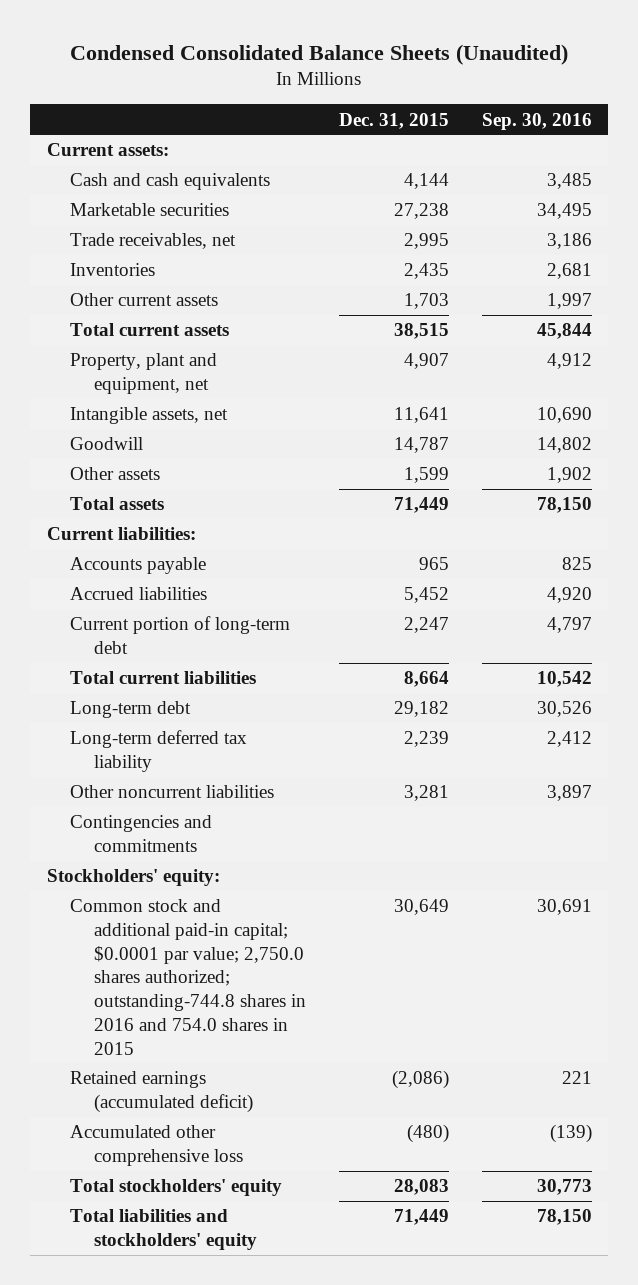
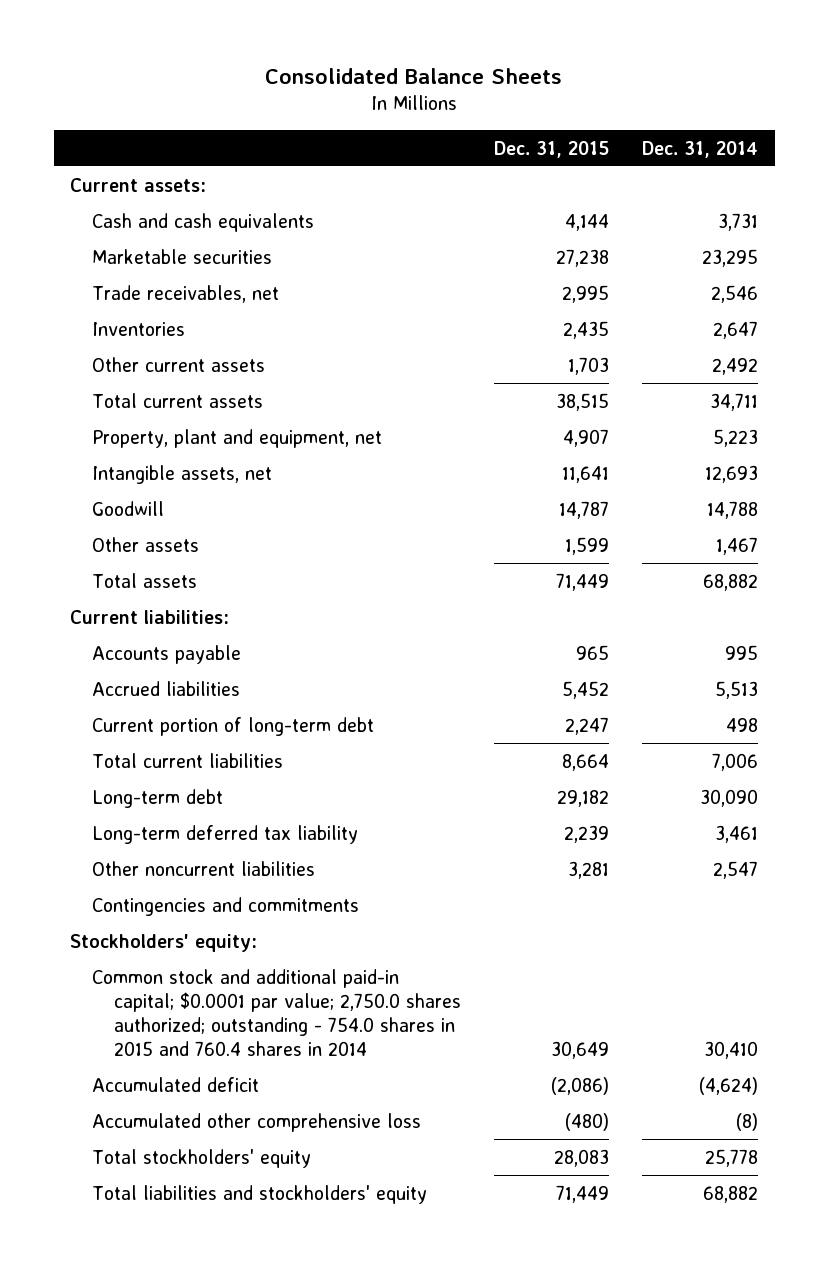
[70,43,569,65] Condensed Consolidated Balance Sheets (Unaudited) -> [265,67,563,84] Consolidated Balance Sheets
[481,112,592,130] Sep. 30, 2016 -> none
none -> [642,140,759,158] Dec. 31, 2014
[70,899,307,1055] Common stock and additional paid-in capital; $0.0001 par value; 2,750.0 shares authorized; outstanding-744.8 shares in 2016 and 754.0 shares in 2015 -> [92,968,462,1056] Common stock and additional paid-in capital; $0.0001 par value; 2,750.0 shares authorized; outstanding - 754.0 shares in 2015 and 760.4 shares in 2014
[70,1071,254,1113] Retained earnings (accumulated deficit) -> [92,1076,260,1092] Accumulated deficit

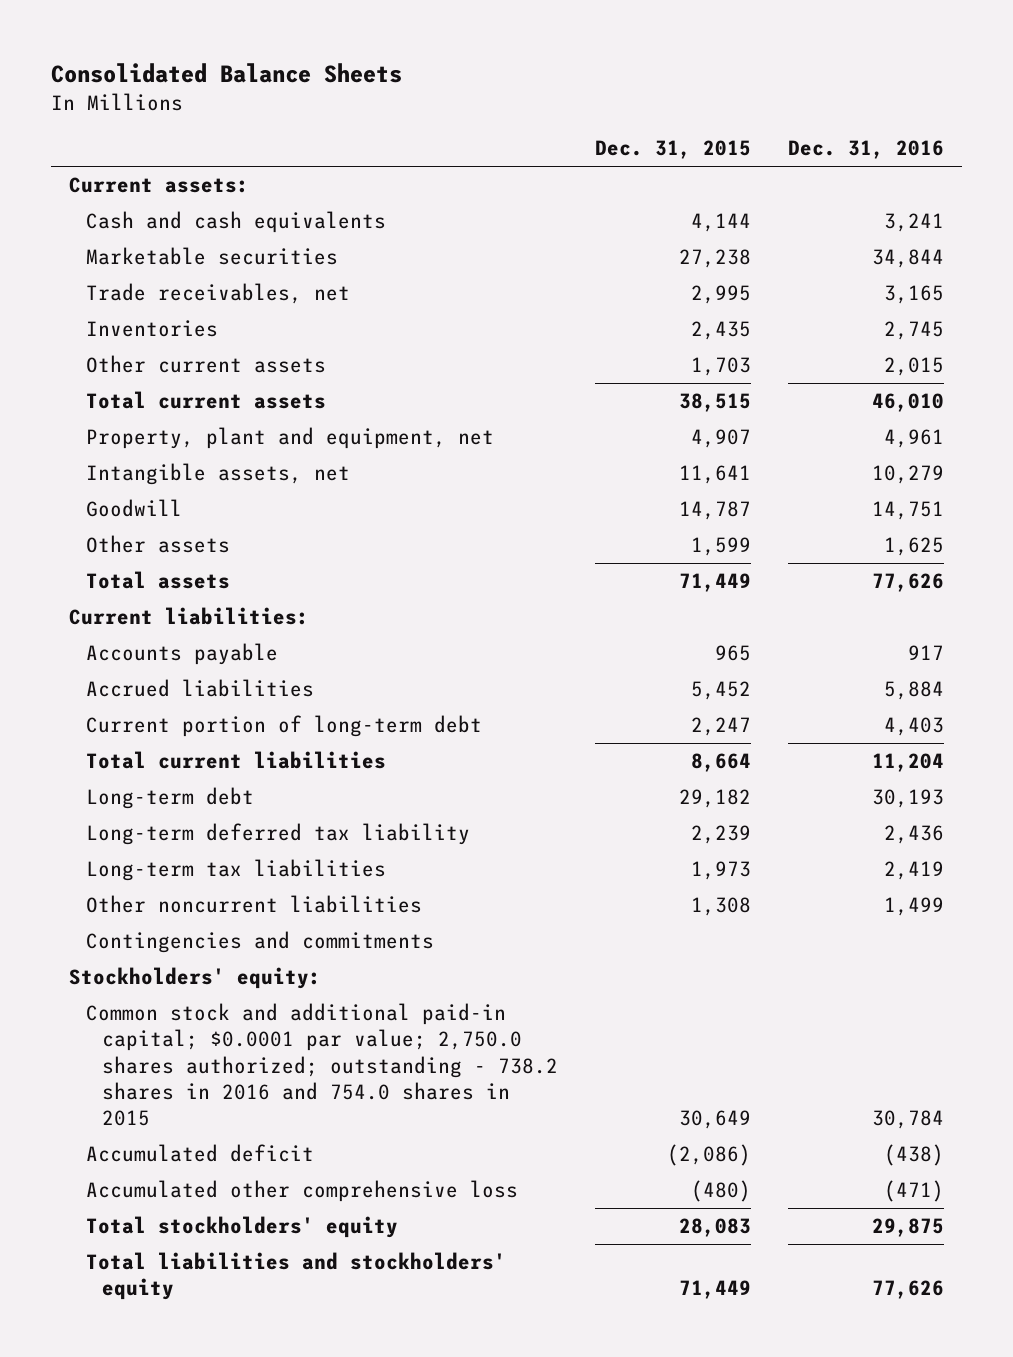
[642,140,759,158] Dec. 31, 2014 -> none
none -> [787,140,944,160] Dec. 31, 2016
none -> [85,859,386,882] Long-term tax liabilities
[568,860,610,879] 3,281 -> [690,897,751,917] 1,308
[92,968,462,1056] Common stock and additional paid-in capital; $0.0001 par value; 2,750.0 shares authorized; outstanding - 754.0 shares in 2015 and 760.4 shares in 2014 -> [85,1003,558,1127] Common stock and additional paid-in capital; $0.0001 par value; 2,750.0 shares authorized; outstanding - 738.2 shares in 2016 and 754.0 shares in 2015

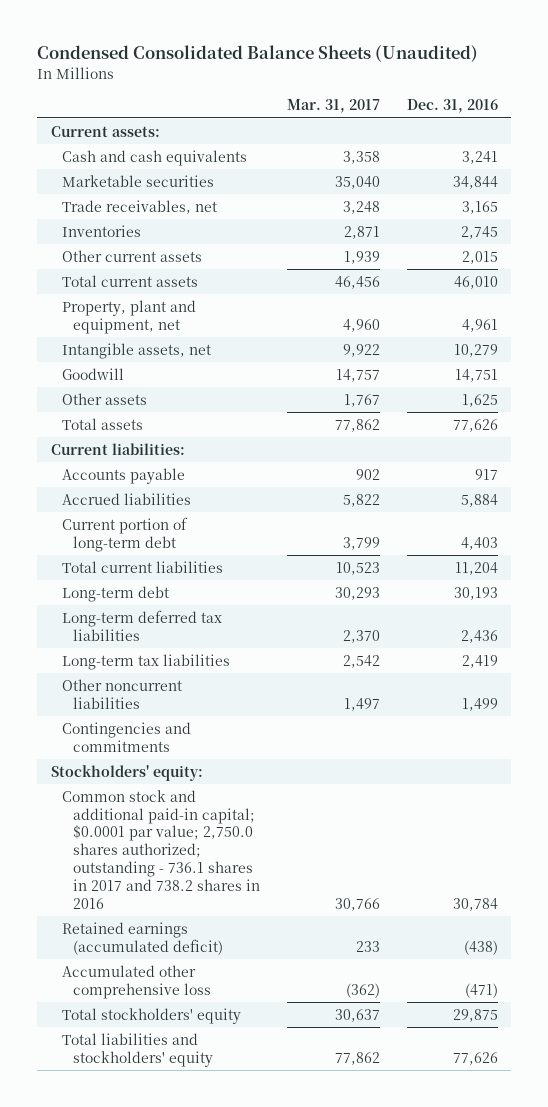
[50,63,402,84] Consolidated Balance Sheets -> [37,45,479,63] Condensed Consolidated Balance Sheets (Unaudited)
[594,140,751,160] Dec. 31, 2015 -> none
none -> [286,99,380,114] Mar. 31, 2017
[85,823,470,846] Long-term deferred tax liability -> [61,609,222,641] Long-term deferred tax liabilities
[85,1003,558,1127] Common stock and additional paid-in capital; $0.0001 par value; 2,750.0 shares authorized; outstanding - 738.2 shares in 2016 and 754.0 shares in 2015 -> [61,789,260,909] Common stock and additional paid-in capital; $0.0001 par value; 2,750.0 shares authorized; outstanding - 736.1 shares in 2017 and 738.2 shares in 2016
[85,1144,314,1163] Accumulated deficit -> [61,921,223,955] Retained earnings (accumulated deficit)

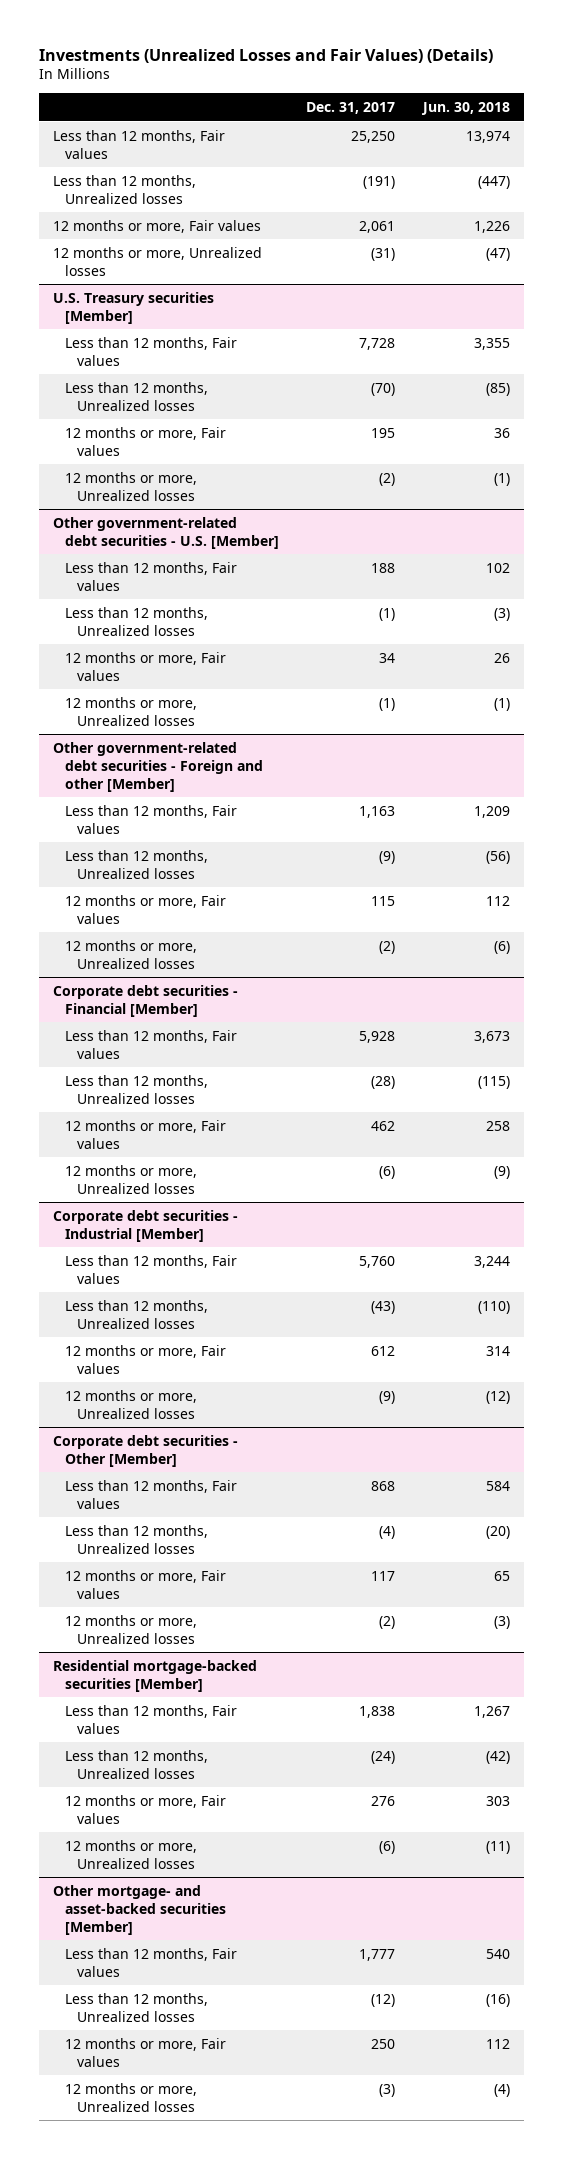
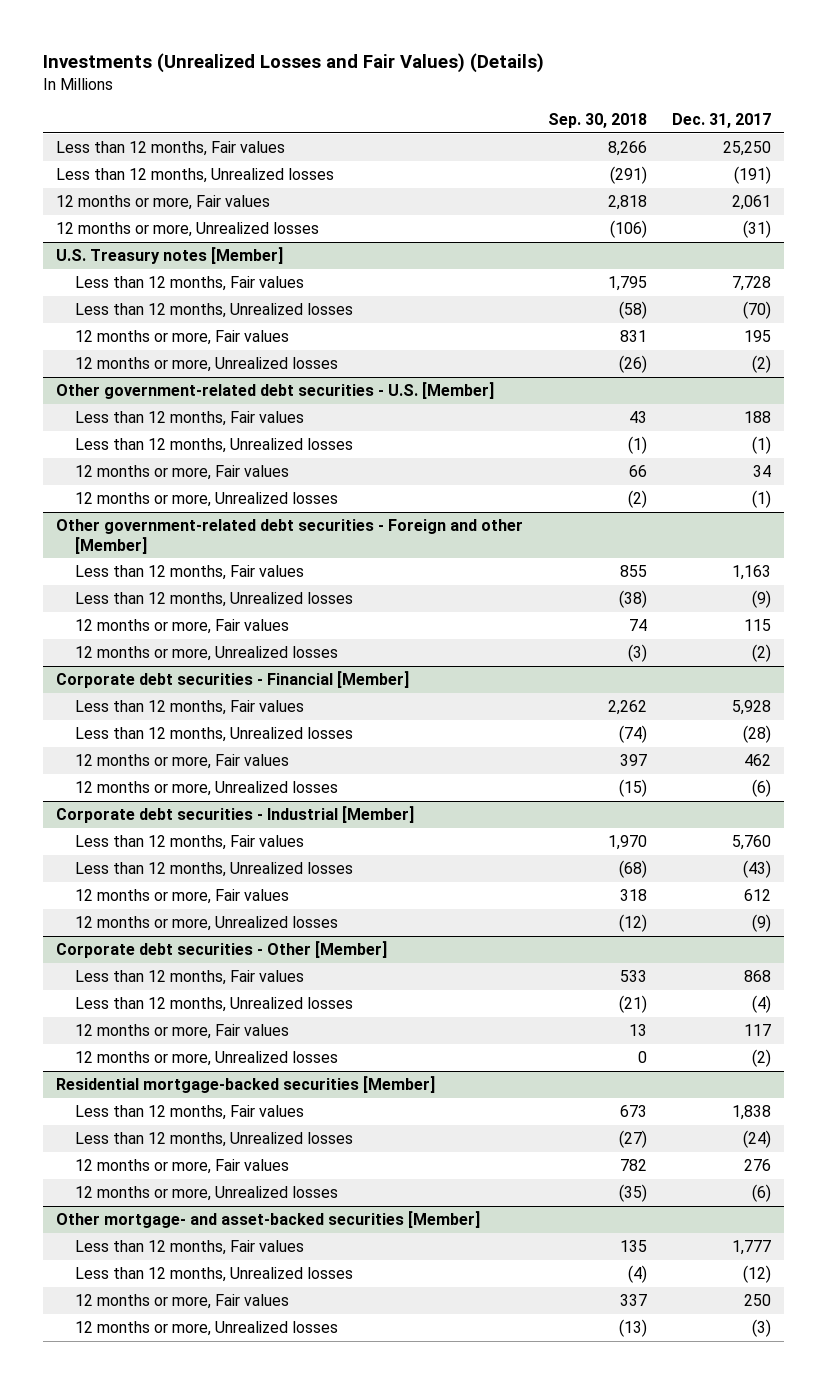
[421,101,511,115] Jun. 30, 2018 -> none
none -> [547,112,647,128] Sep. 30, 2018
[52,291,214,324] U.S. Treasury securities [Member] -> [55,247,283,265] U.S. Treasury notes [Member]

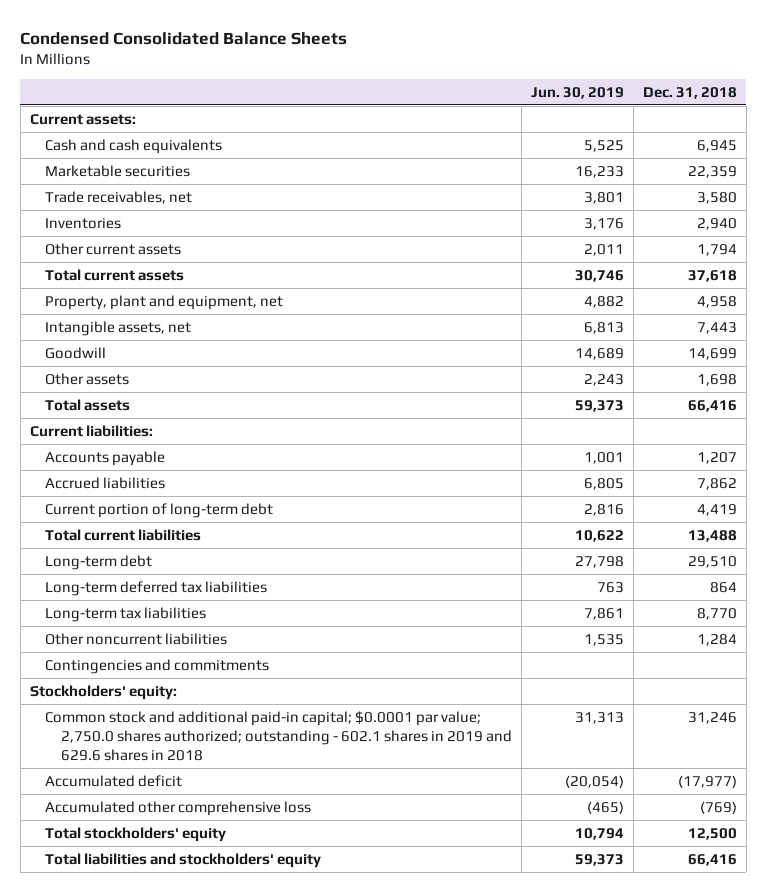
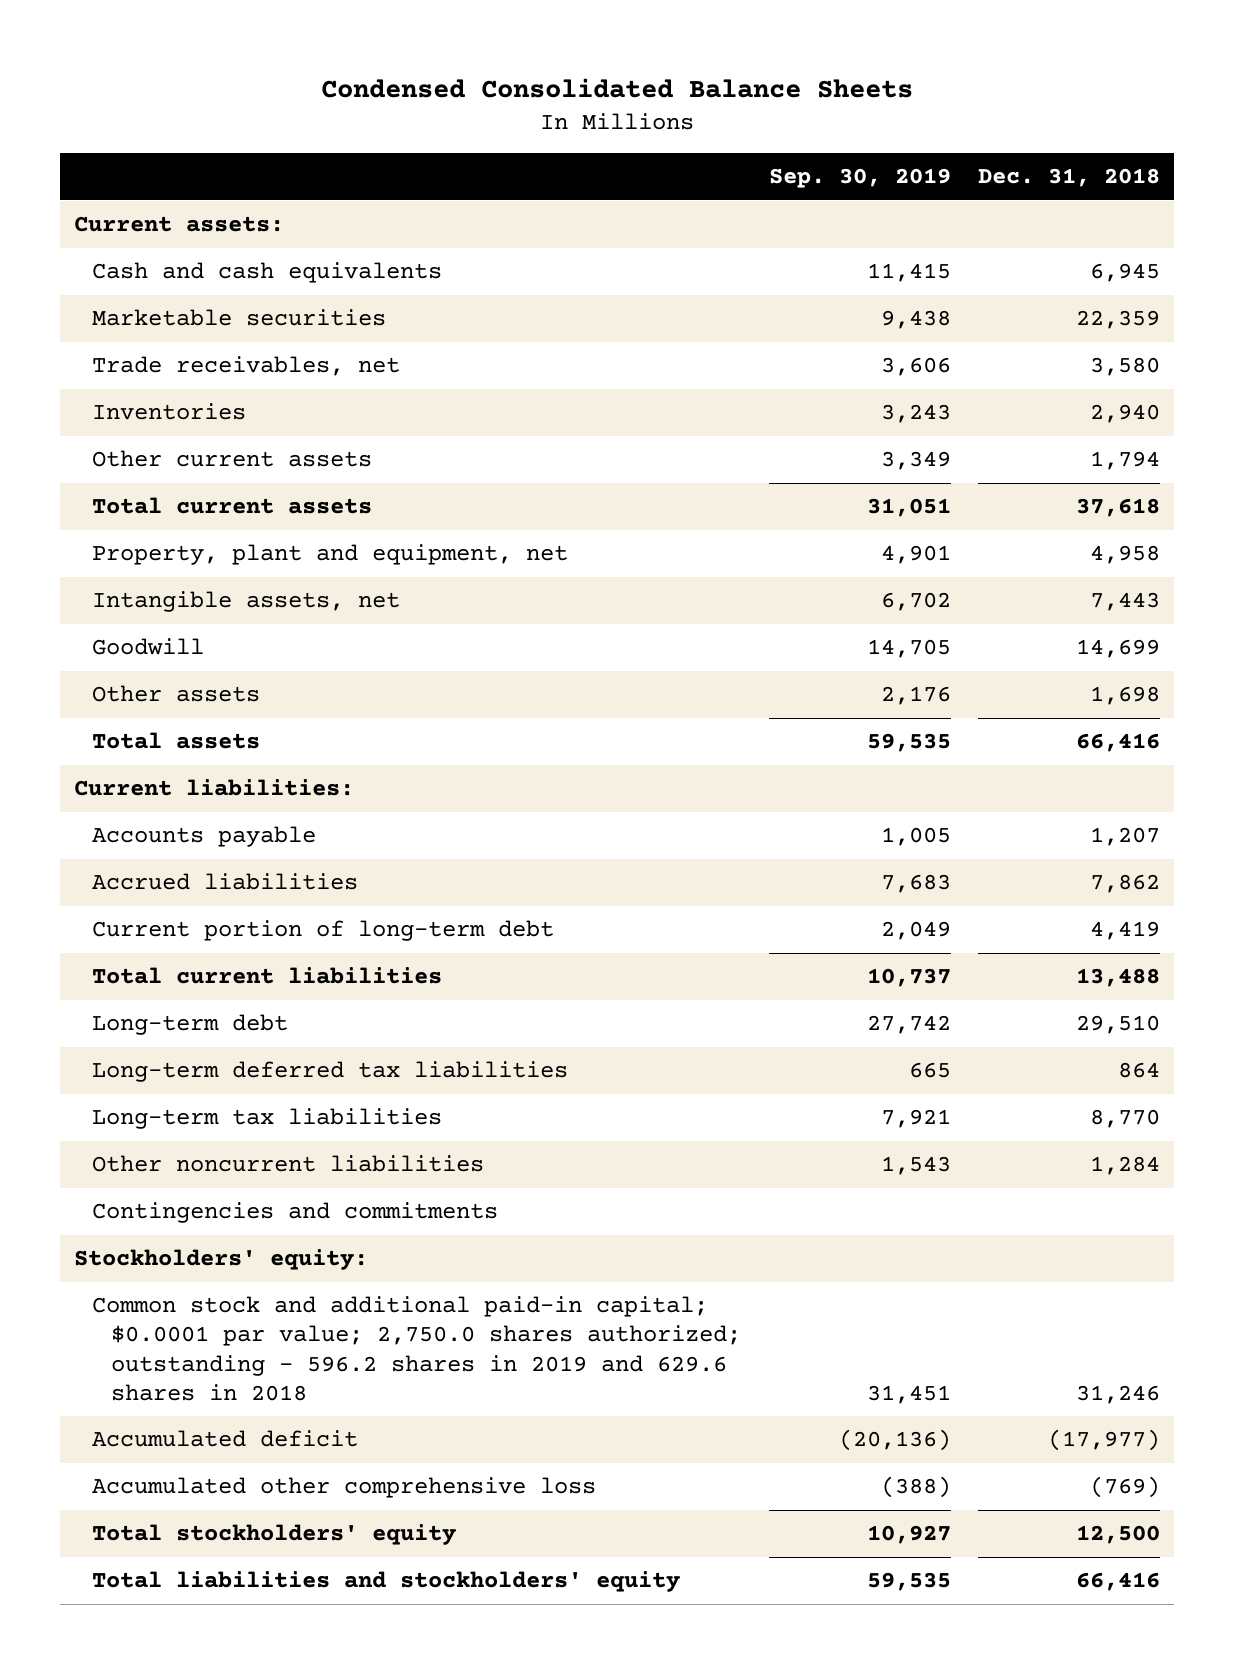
[530,86,624,99] Jun. 30, 2019 -> none
none -> [768,168,951,189] Sep. 30, 2019
[45,710,512,761] Common stock and additional paid-in capital; $0.0001 par value; 2,750.0 shares authorized; outstanding - 602.1 shares in 2019 and 629.6 shares in 2018 -> [92,1296,741,1401] Common stock and additional paid-in capital; $0.0001 par value; 2,750.0 shares authorized; outstanding - 596.2 shares in 2019 and 629.6 shares in 2018

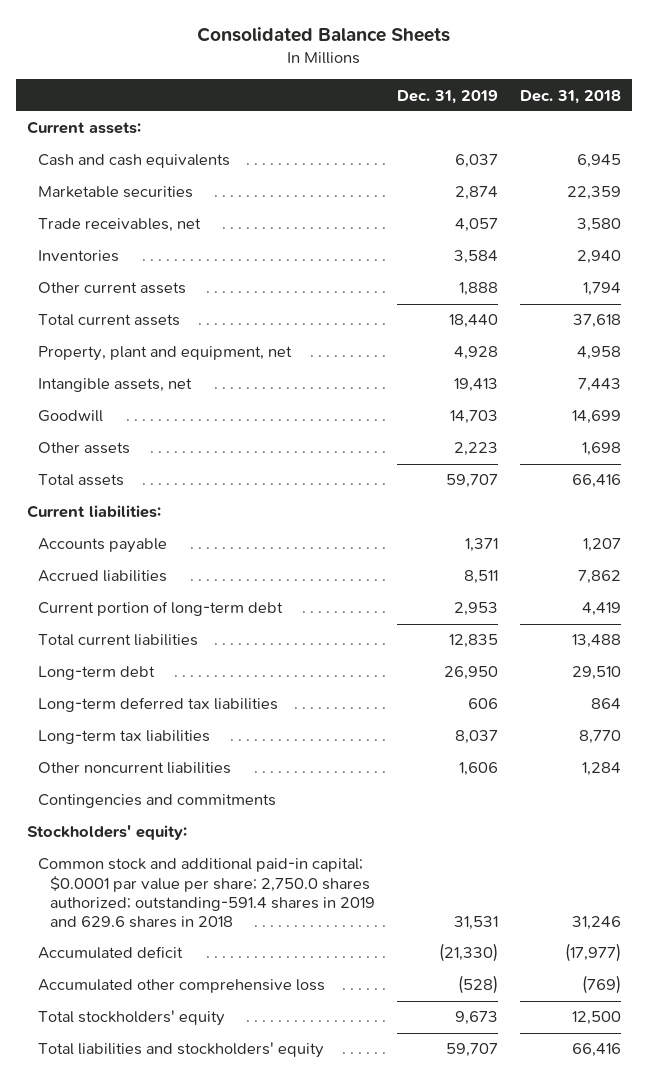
[321,77,914,98] Condensed Consolidated Balance Sheets -> [196,26,450,42] Consolidated Balance Sheets
[768,168,951,189] Sep. 30, 2019 -> none
none -> [397,89,499,104] Dec. 31, 2019
[92,1296,741,1401] Common stock and additional paid-in capital; $0.0001 par value; 2,750.0 shares authorized; outstanding - 596.2 shares in 2019 and 629.6 shares in 2018 -> [38,858,376,929] Common stock and additional paid-in capital; $0.0001 par value per share; 2,750.0 shares authorized; outstanding-591.4 shares in 2019 and 629.6 shares in 2018

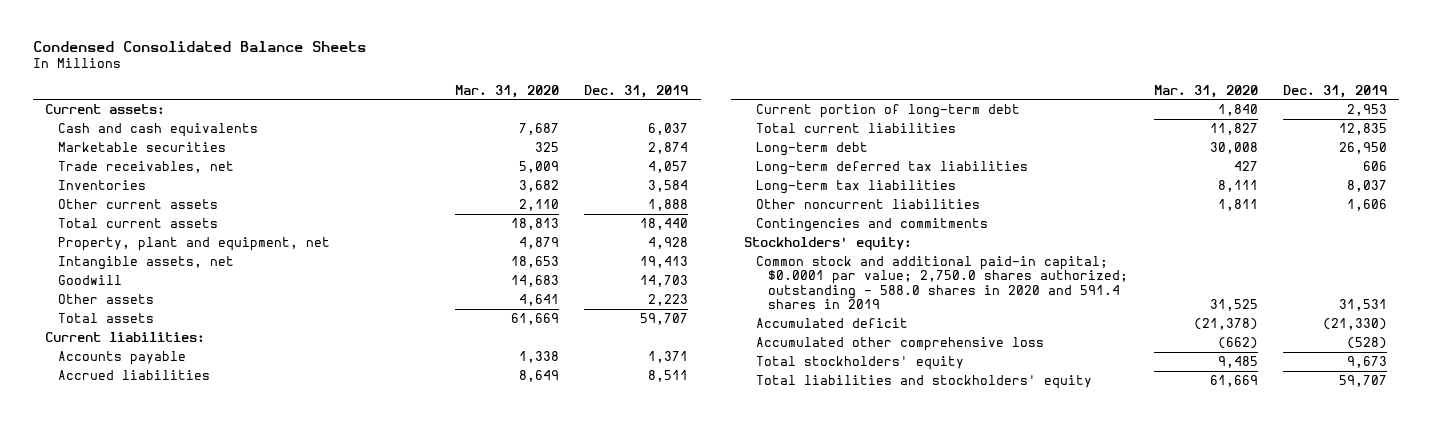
[196,26,450,42] Consolidated Balance Sheets -> [32,40,366,52] Condensed Consolidated Balance Sheets
[520,89,622,104] Dec. 31, 2018 -> none
none -> [454,84,559,98] Mar. 31, 2020
[38,858,376,929] Common stock and additional paid-in capital; $0.0001 par value per share; 2,750.0 shares authorized; outstanding-591.4 shares in 2019 and 629.6 shares in 2018 -> [756,256,1129,309] Common stock and additional paid-in capital; $0.0001 par value; 2,750.0 shares authorized; outstanding - 588.0 shares in 2020 and 591.4 shares in 2019

